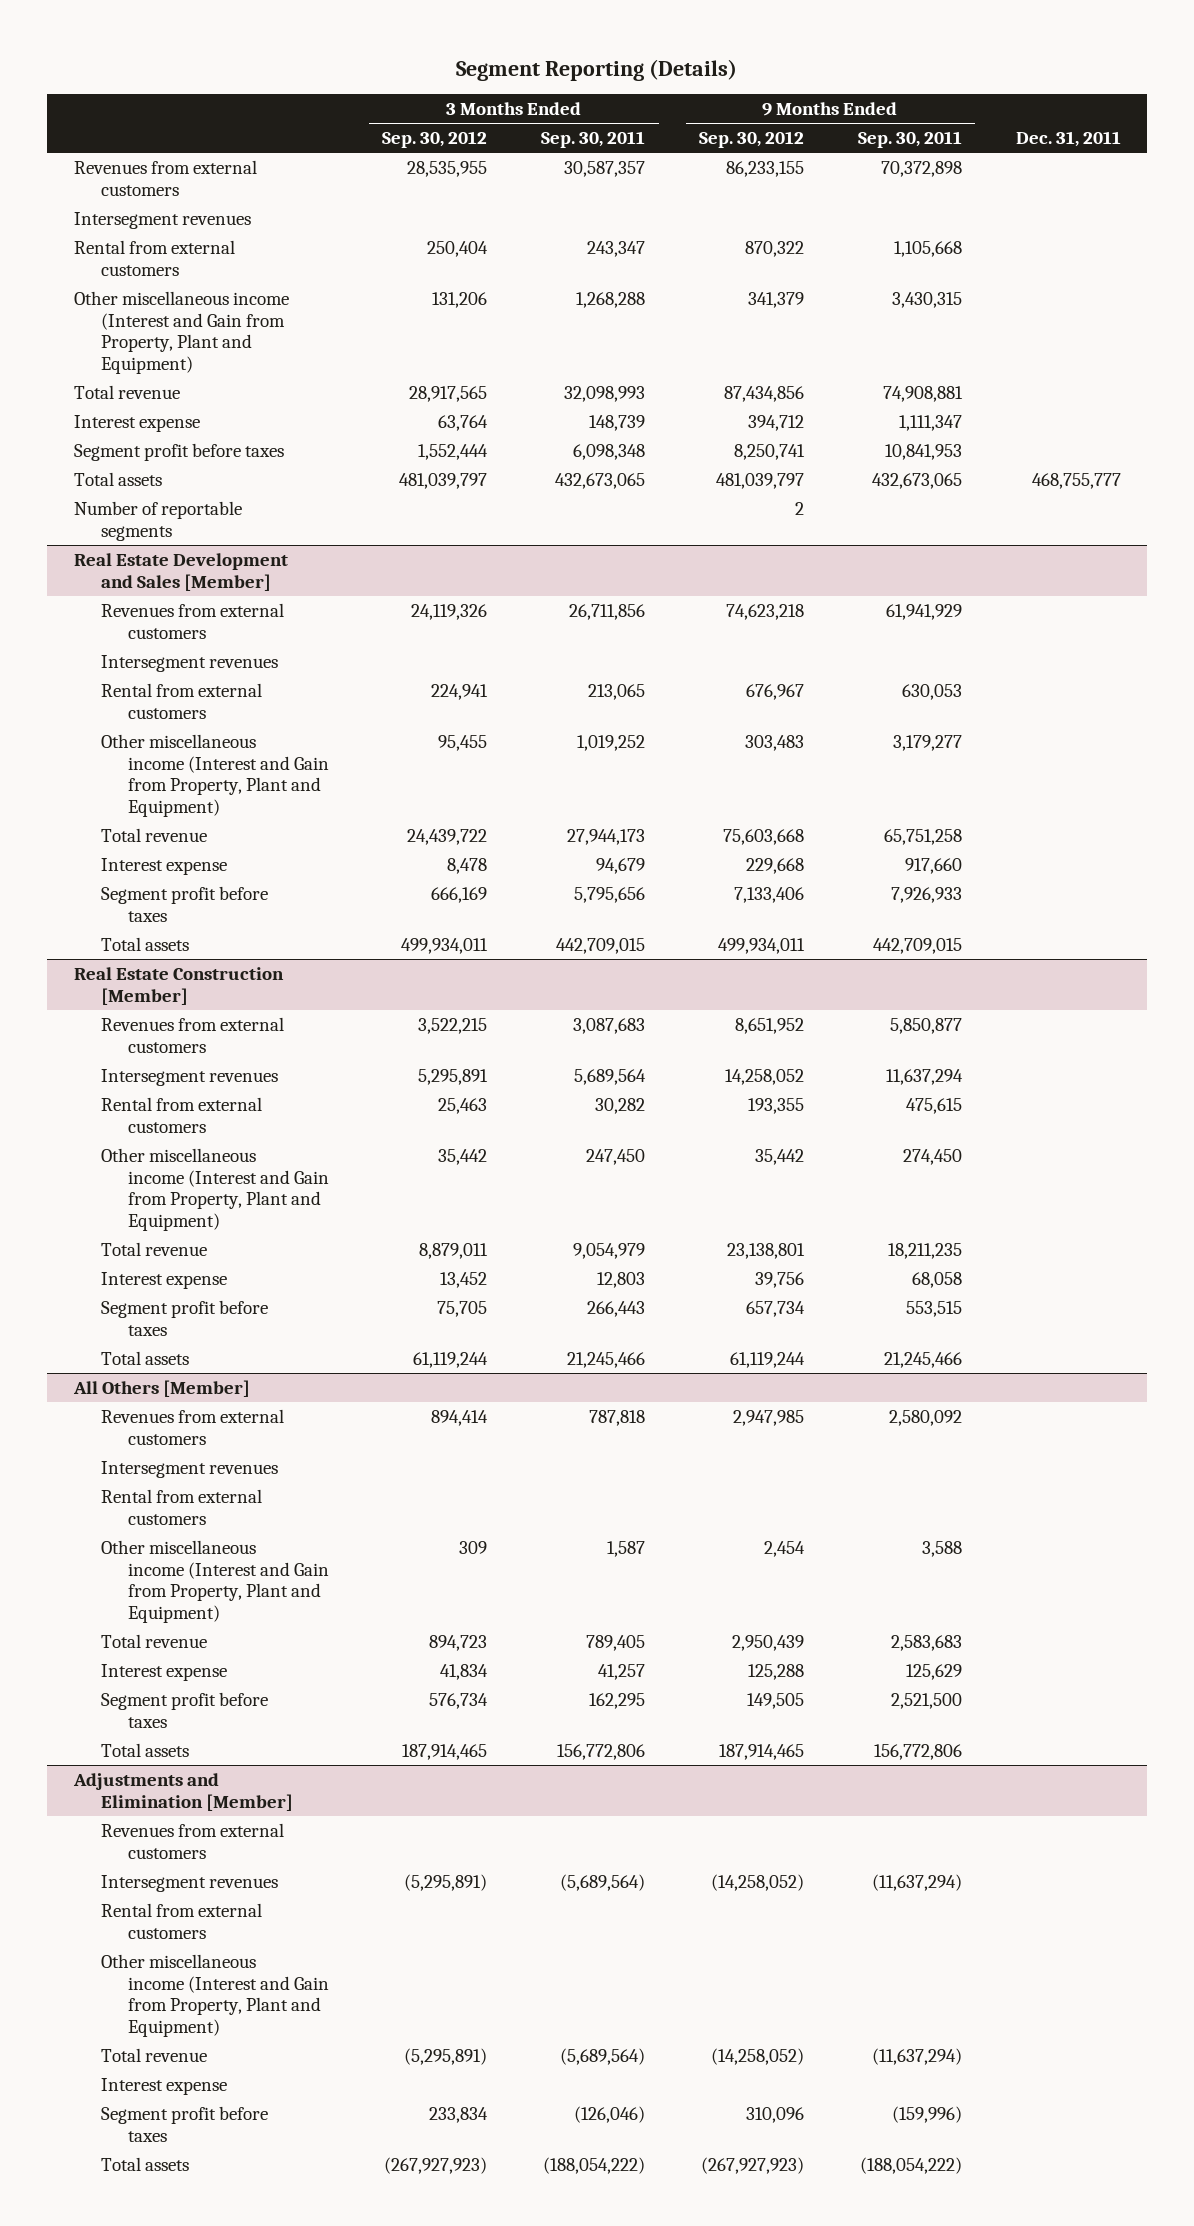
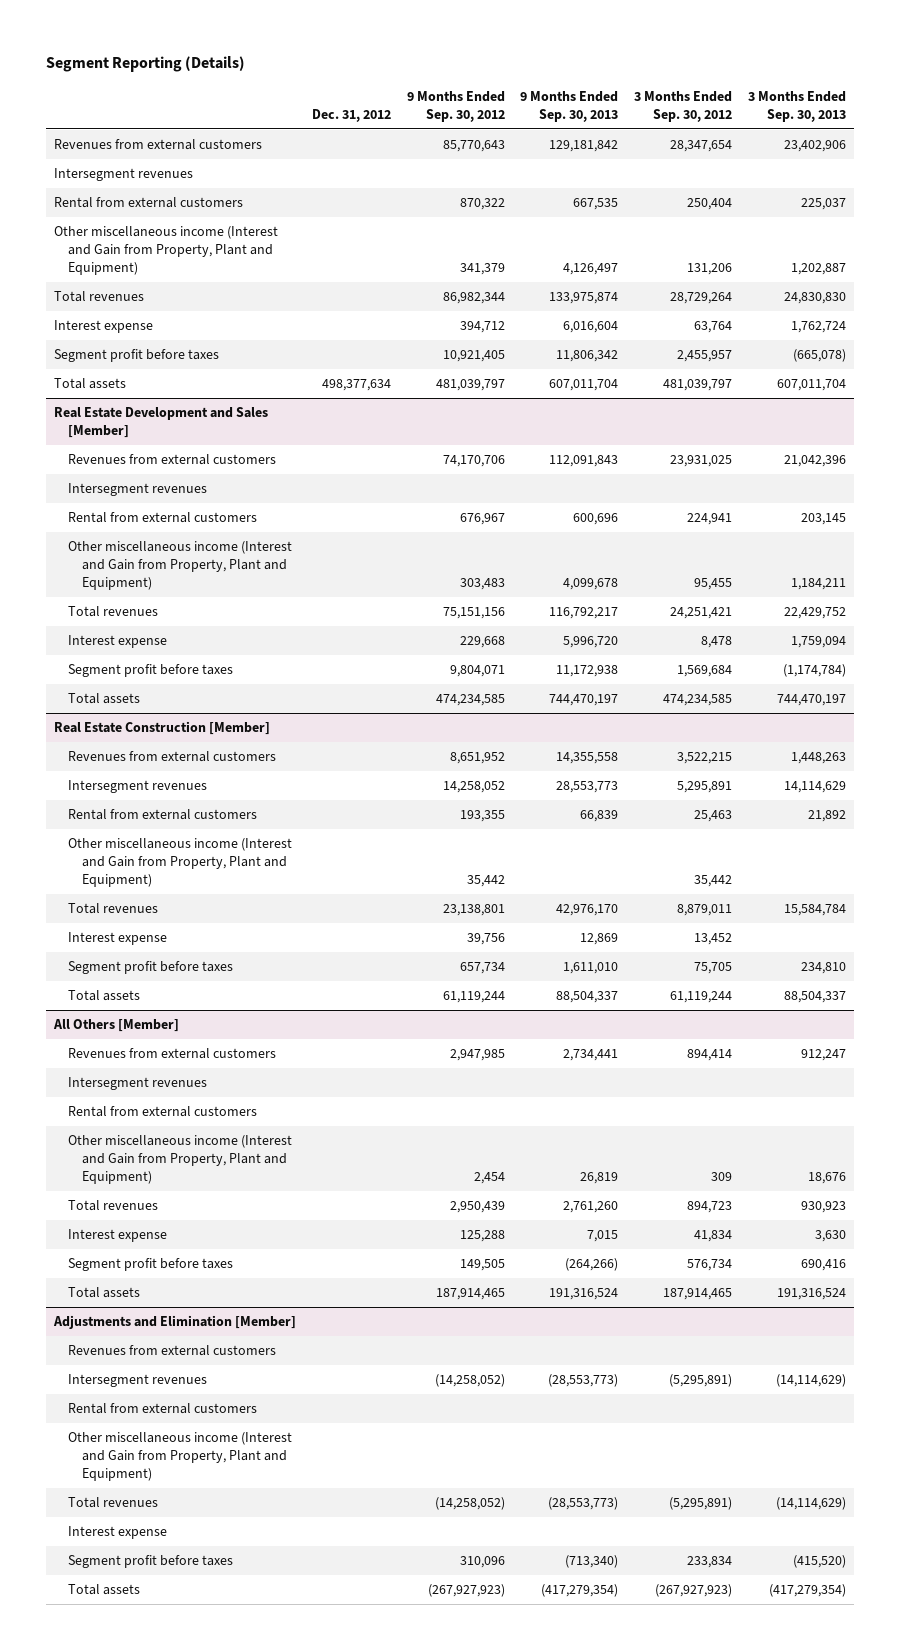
[541,130,646,148] Sep. 30, 2011 -> none
[857,130,962,148] Sep. 30, 2011 -> none
[1015,130,1121,147] Dec. 31, 2011 -> none
none -> [311,108,391,122] Dec. 31, 2012
none -> [520,90,619,122] 9 Months Ended Sep. 30, 2013
none -> [748,90,847,122] 3 Months Ended Sep. 30, 2013
[407,160,488,177] 28,535,955 -> [670,140,733,153] 28,347,654
[725,160,804,177] 86,233,155 -> [442,140,505,153] 85,770,643
[73,384,180,399] Total revenue -> [53,291,144,303] Total revenues
[409,385,488,402] 28,917,565 -> [670,292,733,305] 28,729,264
[723,385,804,402] 87,434,856 -> [442,292,505,305] 86,982,344
[418,443,489,460] 1,552,444 -> [677,350,733,363] 2,455,957
[733,443,805,460] 8,250,741 -> [442,350,505,363] 10,921,405
[73,500,242,541] Number of reportable segments -> none
[411,603,488,620] 24,119,326 -> [670,455,733,468] 23,931,025
[725,603,804,620] 74,623,218 -> [442,455,505,468] 74,170,706
[100,827,207,842] Total revenue -> [67,606,158,618] Total revenues
[407,828,488,845] 24,439,722 -> [670,607,733,620] 24,251,421
[722,828,804,845] 75,603,668 -> [442,607,505,620] 75,151,156
[431,886,488,903] 666,169 -> [677,665,733,678] 1,569,684
[733,886,804,903] 7,133,406 -> [449,665,505,678] 9,804,071
[401,937,489,954] 499,934,011 -> [663,694,733,707] 474,234,585
[717,937,805,954] 499,934,011 -> [435,694,505,707] 474,234,585
[100,1241,207,1256] Total revenue -> [67,903,158,915] Total revenues
[100,1633,207,1648] Total revenue -> [67,1200,158,1212] Total revenues
[100,2047,207,2062] Total revenue -> [67,1497,158,1509] Total revenues

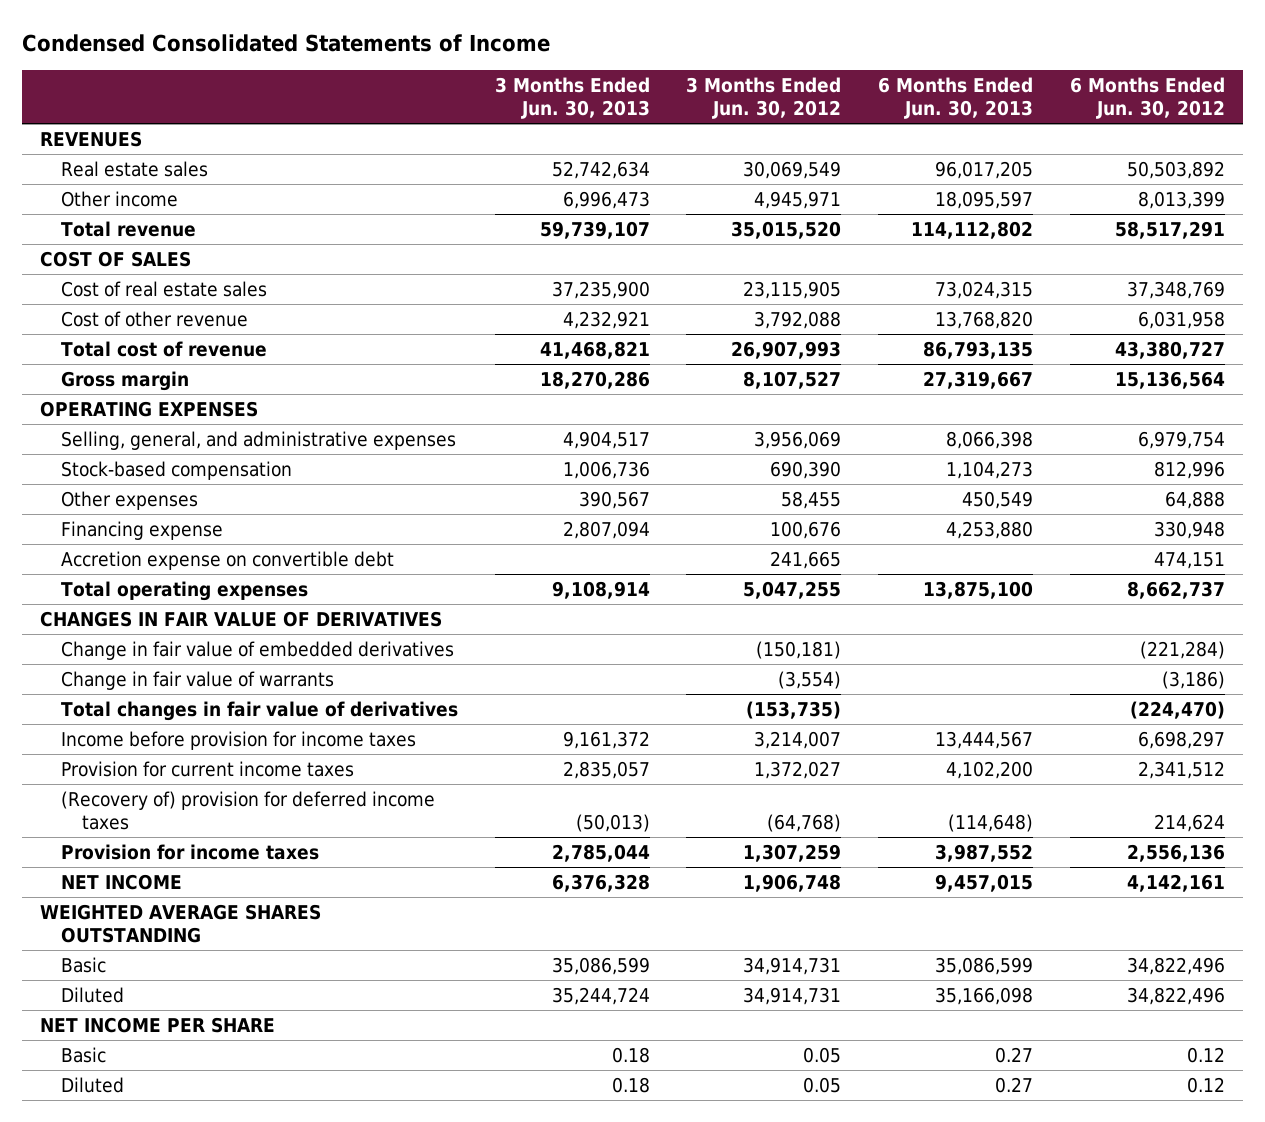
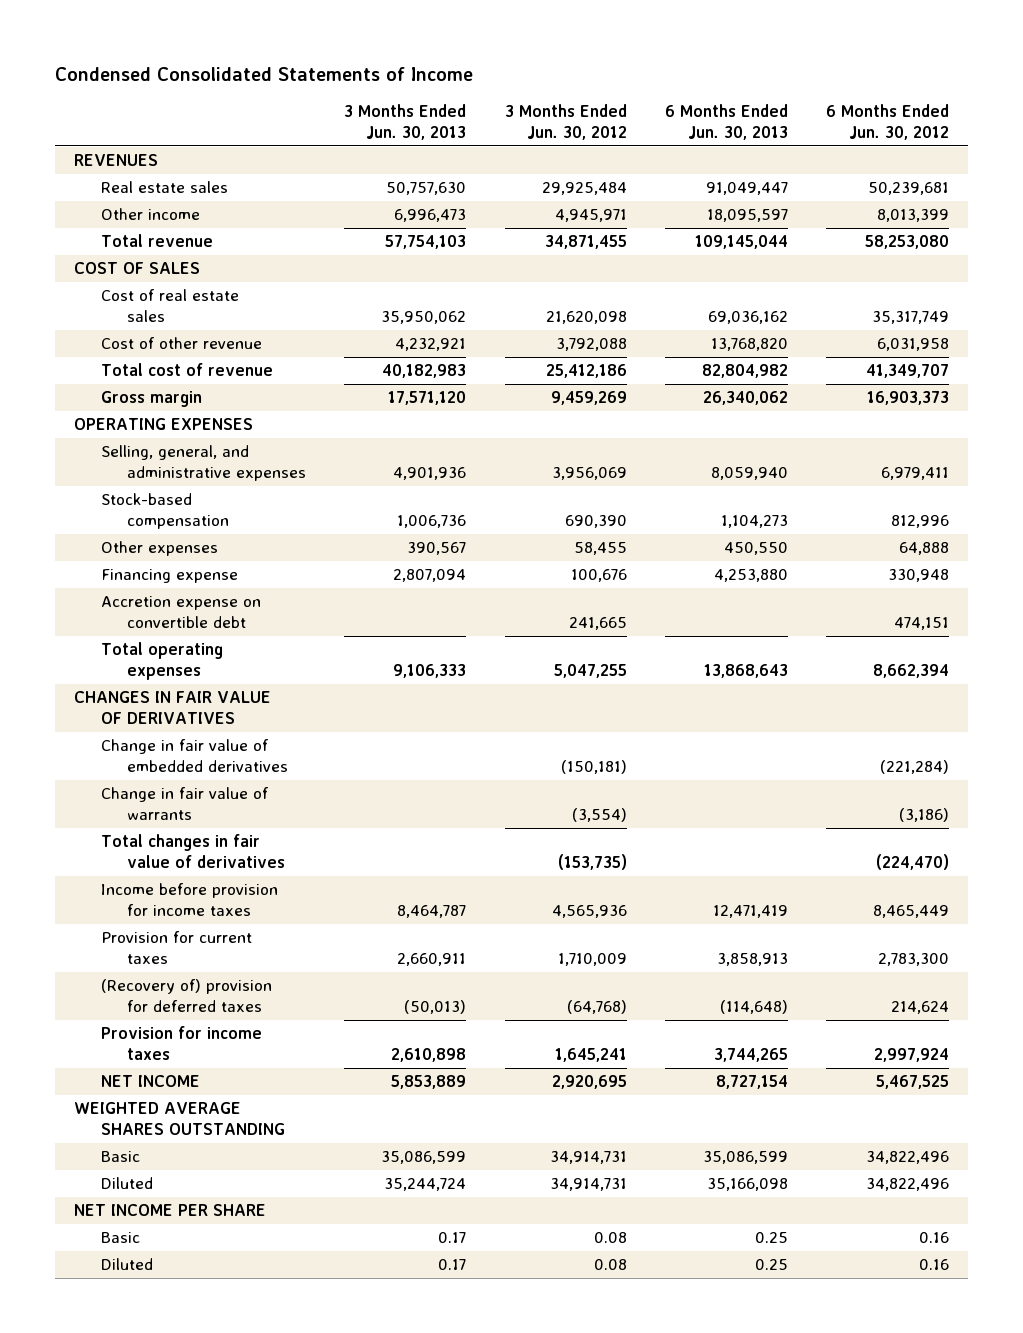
[551,160,650,179] 52,742,634 -> [386,182,467,196] 50,757,630
[743,160,842,179] 30,069,549 -> [541,182,627,196] 29,925,484
[935,160,1034,179] 96,017,205 -> [705,182,788,196] 91,049,447
[1126,160,1225,179] 50,503,892 -> [867,182,949,196] 50,239,681
[539,220,650,239] 59,739,107 -> [385,235,467,250] 57,754,103
[731,220,842,239] 35,015,520 -> [544,235,627,250] 34,871,455
[911,220,1034,239] 114,112,802 -> [694,235,788,250] 109,145,044
[1114,220,1225,239] 58,517,291 -> [864,235,949,250] 58,253,080
[551,280,650,299] 37,235,900 -> [381,311,467,325] 35,950,062
[743,280,842,299] 23,115,905 -> [545,311,627,325] 21,620,098
[935,280,1034,299] 73,024,315 -> [707,311,788,325] 69,036,162
[1126,280,1225,299] 37,348,769 -> [871,311,949,325] 35,317,749
[539,340,650,359] 41,468,821 -> [382,364,467,379] 40,182,983
[731,340,842,359] 26,907,993 -> [545,364,627,379] 25,412,186
[923,340,1034,359] 86,793,135 -> [701,364,788,379] 82,804,982
[1114,340,1225,359] 43,380,727 -> [865,364,949,379] 41,349,707
[539,370,650,389] 18,270,286 -> [388,391,467,406] 17,571,120
[743,370,842,389] 8,107,527 -> [550,391,627,406] 9,459,269
[923,370,1034,389] 27,319,667 -> [702,391,788,406] 26,340,062
[1114,370,1225,389] 15,136,564 -> [866,391,949,406] 16,903,373
[562,430,650,449] 4,904,517 -> [393,467,467,481] 4,901,936
[946,430,1034,449] 8,066,398 -> [710,467,788,481] 8,059,940
[1137,430,1225,449] 6,979,754 -> [880,467,949,481] 6,979,411
[962,490,1034,509] 450,549 -> [723,542,788,556] 450,550
[551,580,650,599] 9,108,914 -> [393,664,467,679] 9,106,333
[923,580,1034,599] 13,875,100 -> [703,664,788,679] 13,868,643
[1126,580,1225,599] 8,662,737 -> [872,664,949,679] 8,662,394
[562,730,650,749] 9,161,372 -> [397,905,467,919] 8,464,787
[754,730,842,749] 3,214,007 -> [551,905,627,919] 4,565,936
[935,730,1034,749] 13,444,567 -> [712,905,788,919] 12,471,419
[1137,730,1225,749] 6,698,297 -> [872,905,949,919] 8,465,449
[61,760,355,777] Provision for current income taxes -> [100,931,252,965] Provision for current taxes
[562,760,650,779] 2,835,057 -> [397,953,467,967] 2,660,911
[754,760,842,779] 1,372,027 -> [557,953,627,967] 1,710,009
[946,760,1034,779] 4,102,200 -> [716,953,788,967] 3,858,913
[1137,760,1225,779] 2,341,512 -> [877,953,949,967] 2,783,300
[61,790,436,830] (Recovery of) provision for deferred income taxes -> [100,979,272,1013] (Recovery of) provision for deferred taxes
[551,843,650,862] 2,785,044 -> [391,1048,467,1063] 2,610,898
[743,843,842,862] 1,307,259 -> [554,1048,627,1063] 1,645,241
[935,843,1034,862] 3,987,552 -> [713,1048,788,1063] 3,744,265
[1126,843,1225,862] 2,556,136 -> [873,1048,949,1063] 2,997,924
[551,873,650,892] 6,376,328 -> [391,1075,467,1090] 5,853,889
[743,873,842,892] 1,906,748 -> [551,1075,627,1090] 2,920,695
[935,873,1034,892] 9,457,015 -> [715,1075,788,1090] 8,727,154
[1126,873,1225,892] 4,142,161 -> [875,1075,949,1090] 5,467,525
[611,1046,650,1063] 0.18 -> [438,1232,467,1244] 0.17
[803,1046,842,1063] 0.05 -> [593,1232,627,1244] 0.08
[995,1046,1034,1063] 0.27 -> [754,1232,788,1244] 0.25
[1186,1046,1225,1063] 0.12 -> [918,1232,949,1244] 0.16
[611,1076,650,1093] 0.18 -> [438,1259,467,1271] 0.17
[803,1076,842,1093] 0.05 -> [593,1259,627,1271] 0.08
[995,1076,1034,1093] 0.27 -> [754,1259,788,1271] 0.25
[1186,1076,1225,1093] 0.12 -> [918,1259,949,1271] 0.16

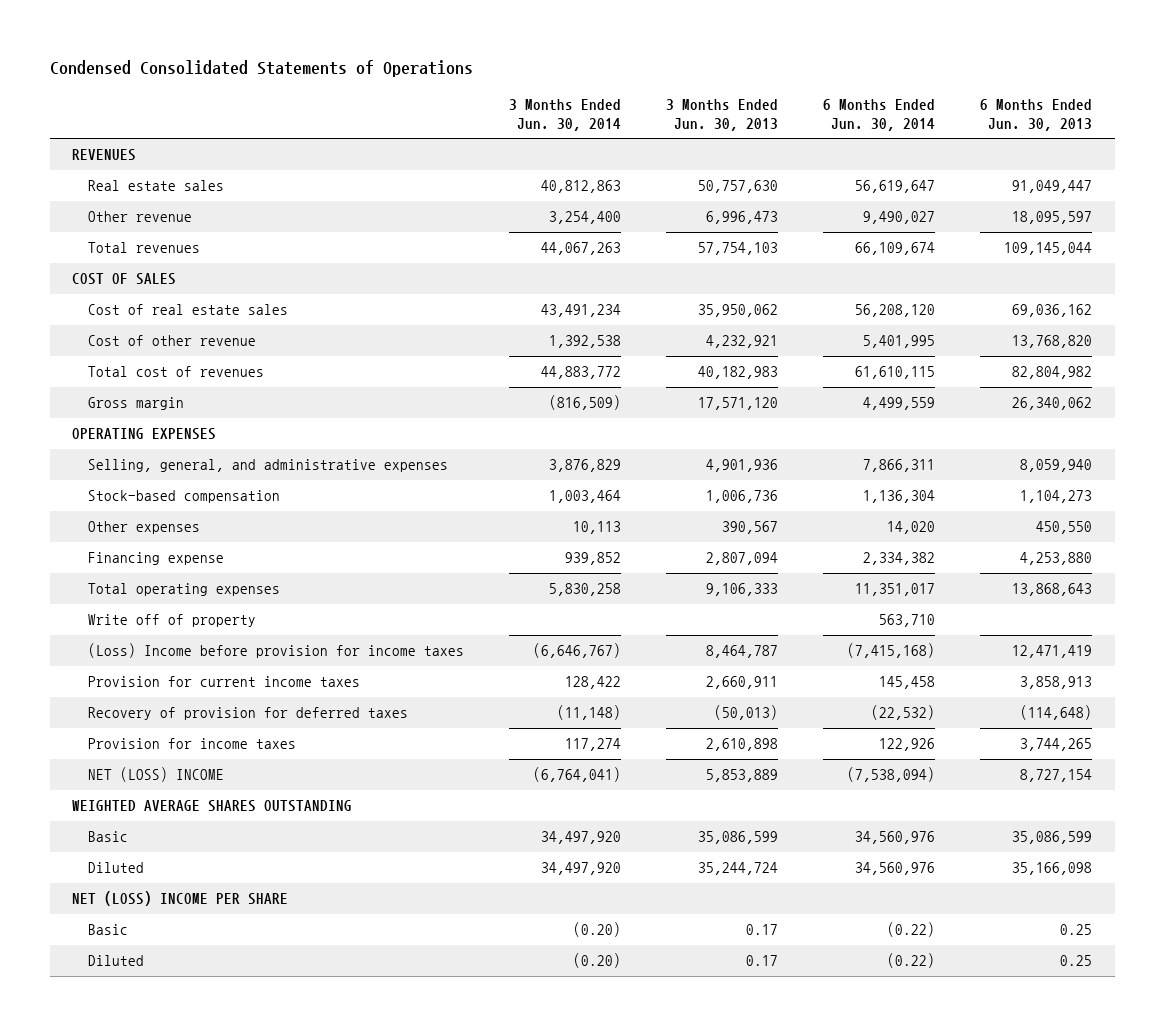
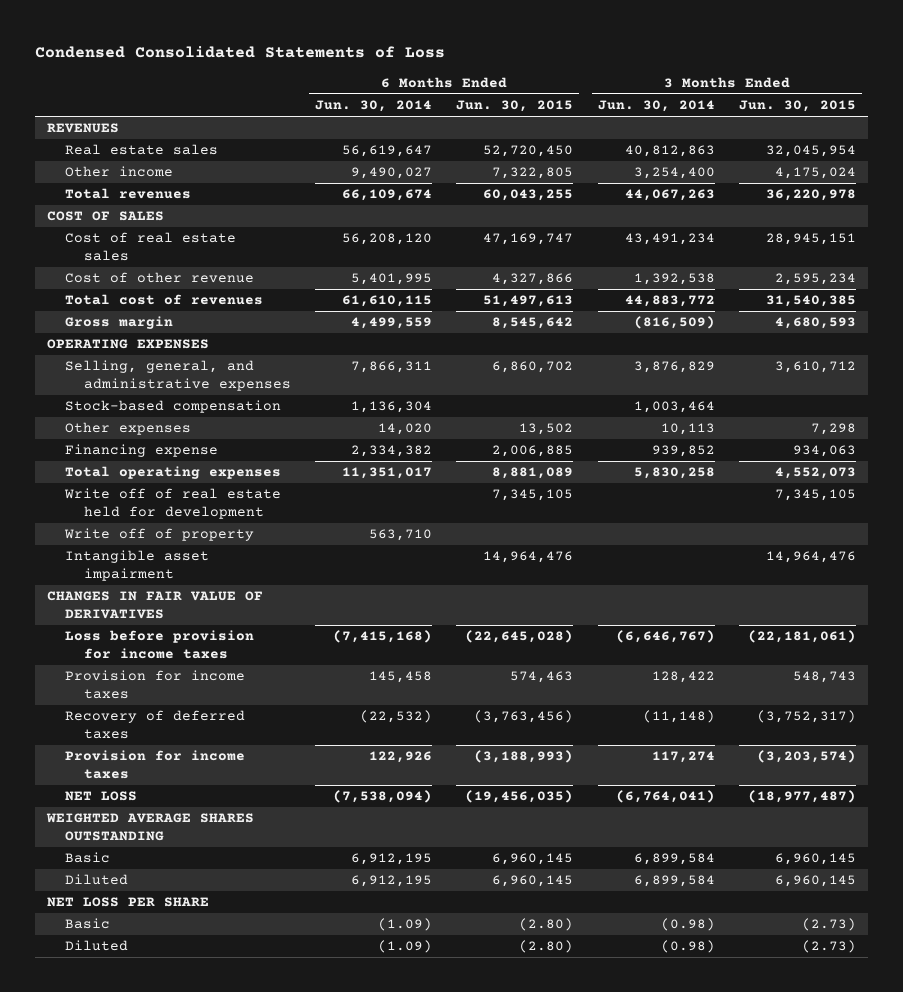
[49,60,473,78] Condensed Consolidated Statements of Operations -> [34,46,445,59] Condensed Consolidated Statements of Loss
[665,98,778,131] 3 Months Ended Jun. 30, 2013 -> none
[980,98,1093,131] 6 Months Ended Jun. 30, 2013 -> none
none -> [456,100,574,113] Jun. 30, 2015
none -> [738,100,856,113] Jun. 30, 2015
[87,211,192,223] Other revenue -> [65,166,174,178] Other income
none -> [64,488,282,520] Write off of real estate held for development
none -> [65,550,210,582] Intangible asset impairment
none -> [46,591,263,620] CHANGES IN FAIR VALUE OF DERIVATIVES
[87,643,464,659] (Loss) Income before provision for income taxes -> [65,630,255,660] Loss before provision for income taxes
[87,676,360,688] Provision for current income taxes -> [65,670,246,700] Provision for income taxes
[87,707,408,721] Recovery of provision for deferred taxes -> [65,710,246,740] Recovery of deferred taxes
[87,767,224,783] NET (LOSS) INCOME -> [65,791,138,802] NET LOSS
[540,831,621,845] 34,497,920 -> [633,853,715,866] 6,899,584
[855,831,936,845] 34,560,976 -> [351,853,433,866] 6,912,195
[540,862,621,876] 34,497,920 -> [633,875,715,888] 6,899,584
[855,862,936,876] 34,560,976 -> [351,875,433,888] 6,912,195
[72,891,289,907] NET (LOSS) INCOME PER SHARE -> [46,897,209,908] NET LOSS PER SHARE
[572,922,621,938] (0.20) -> [660,918,715,932] (0.98)
[887,922,936,938] (0.22) -> [378,918,433,932] (1.09)
[572,953,621,969] (0.20) -> [660,940,715,954] (0.98)
[887,953,936,969] (0.22) -> [378,940,433,954] (1.09)

